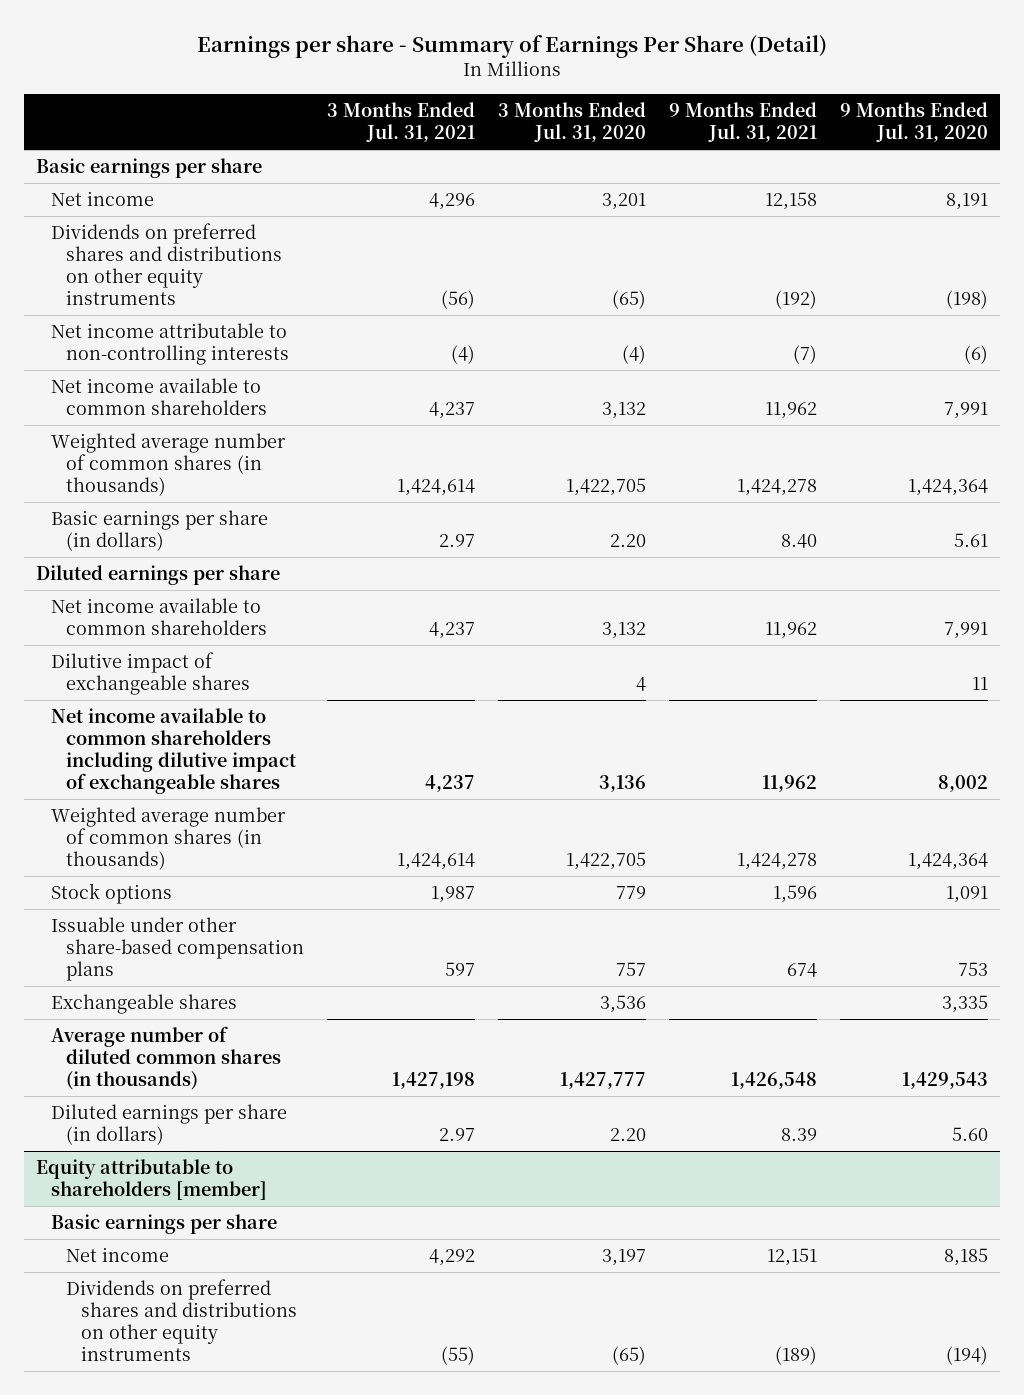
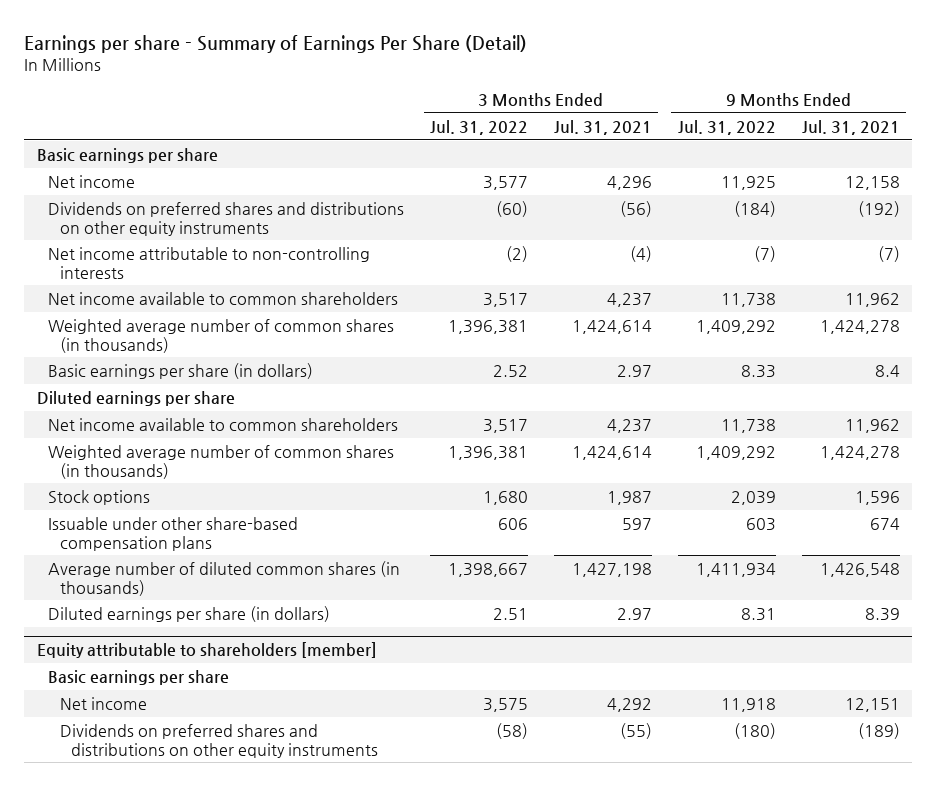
[498,102,647,143] 3 Months Ended Jul. 31, 2020 -> none
[840,102,989,143] 9 Months Ended Jul. 31, 2020 -> none
none -> [430,119,529,135] Jul. 31, 2022
none -> [677,119,776,135] Jul. 31, 2022
[781,533,818,548] 8.40 -> [874,364,900,377] 8.4
[50,651,250,695] Dilutive impact of exchangeable shares -> none
[50,707,296,794] Net income available to common shareholders including dilutive impact of exchangeable shares -> none
[50,993,237,1014] Exchangeable shares -> none

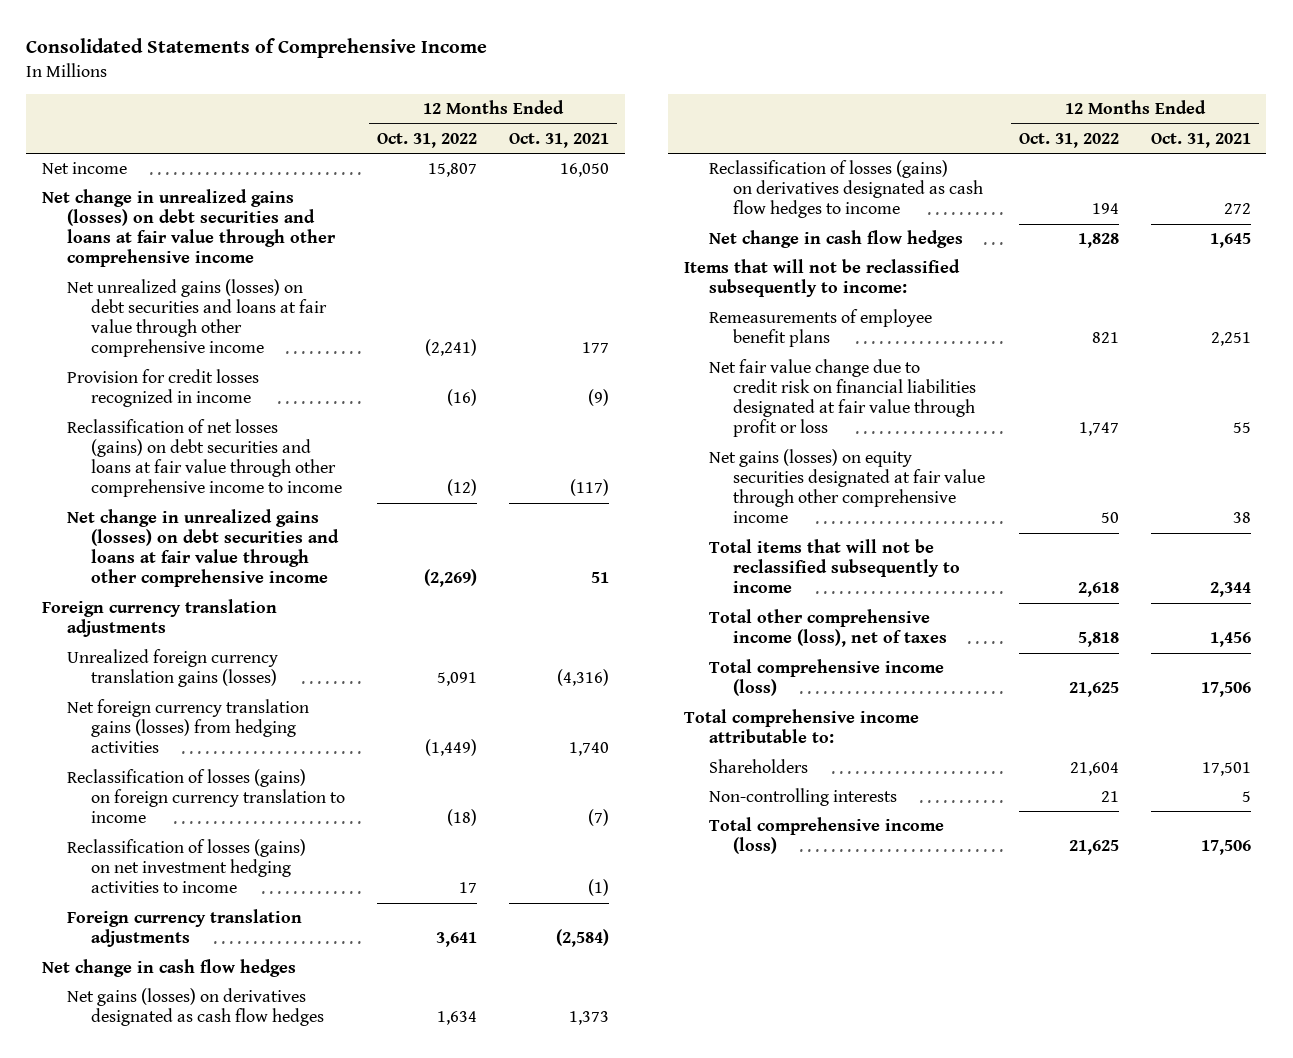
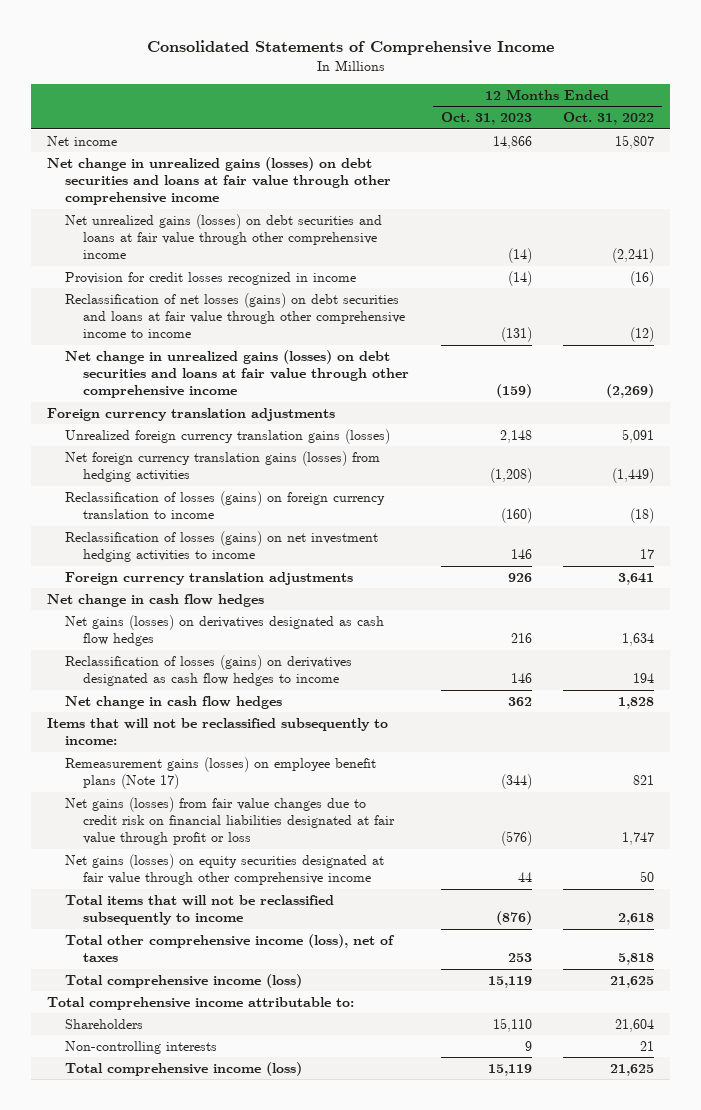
[508,132,609,148] Oct. 31, 2021 -> none
none -> [440,112,532,126] Oct. 31, 2023
[708,309,932,348] Remeasurements of employee benefit plans -> [64,756,376,790] Remeasurement gains (losses) on employee benefit plans (Note 17)
[708,359,977,438] Net fair value change due to credit risk on financial liabilities designated at fair value through profit or loss -> [64,796,395,846] Net gains (losses) from fair value changes due to credit risk on financial liabilities designated at fair value through profit or loss

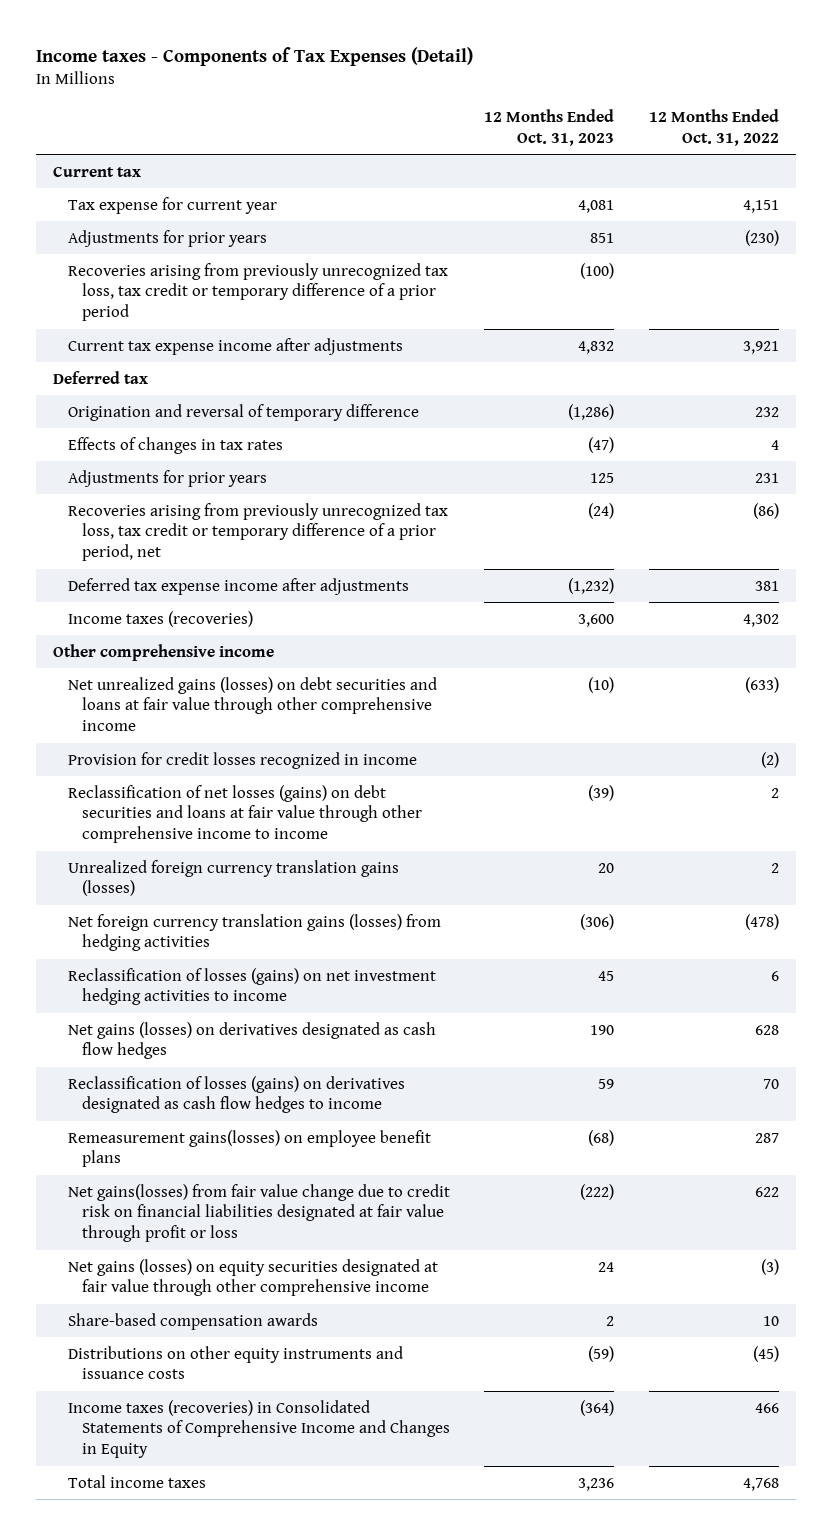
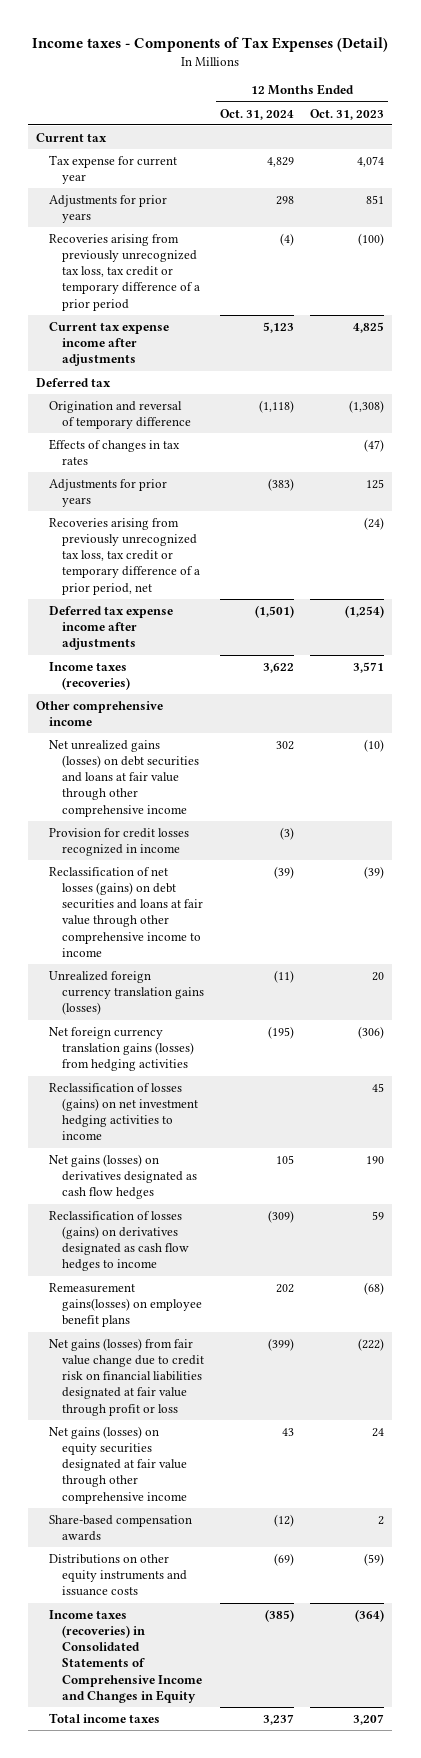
[648,109,779,146] 12 Months Ended Oct. 31, 2022 -> none
none -> [220,108,295,120] Oct. 31, 2024
[578,199,615,213] 4,081 -> [357,155,385,167] 4,074
[578,340,615,354] 4,832 -> [353,321,385,333] 4,825
[568,403,615,420] (1,286) -> [349,399,385,413] (1,308)
[568,577,615,594] (1,232) -> [345,604,385,618] (1,254)
[578,613,615,627] 3,600 -> [353,661,385,673] 3,571
[67,1183,450,1243] Net gains(losses) from fair value change due to credit risk on financial liabilities designated at fair value through profit or loss -> [49,1337,205,1416] Net gains (losses) from fair value change due to credit risk on financial liabilities designated at fair value through profit or loss
[578,1477,615,1491] 3,236 -> [353,1713,385,1725] 3,207

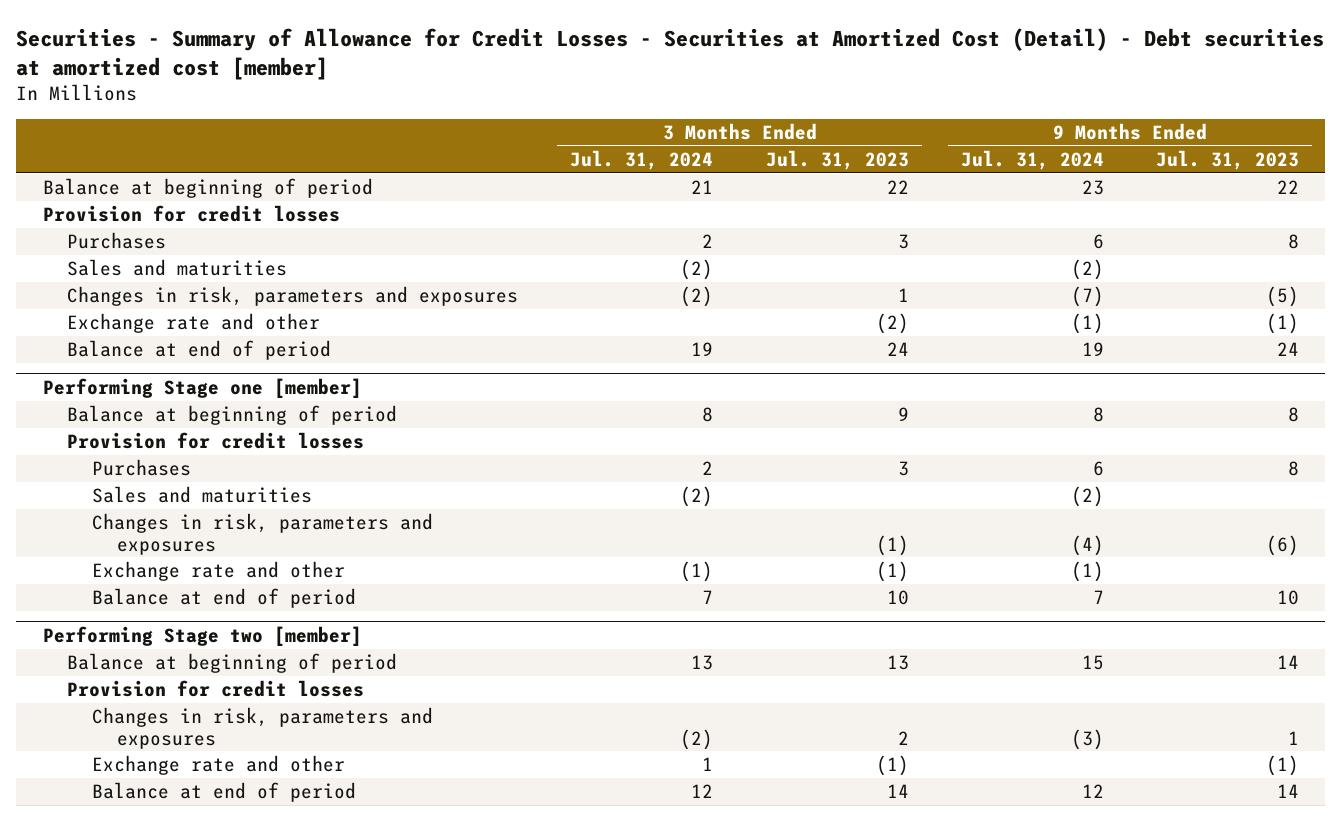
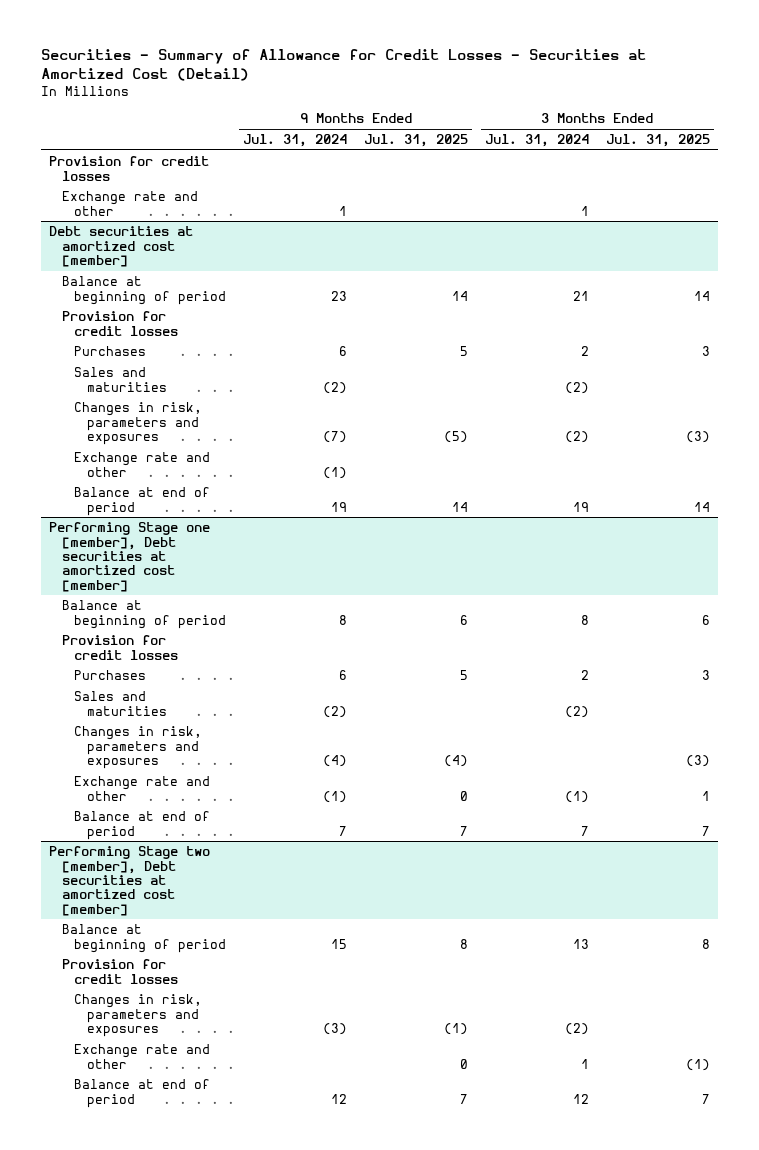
[16,27,1325,80] Securities - Summary of Allowance for Credit Losses - Securities at Amortized Cost (Detail) - Debt securities at amortized cost [member] -> [40,48,646,82] Securities - Summary of Allowance for Credit Losses - Securities at Amortized Cost (Detail)
[765,149,909,170] Jul. 31, 2023 -> none
[1156,149,1300,170] Jul. 31, 2023 -> none
none -> [364,134,469,148] Jul. 31, 2025
none -> [605,134,710,148] Jul. 31, 2025
none -> [49,156,210,181] Provision for credit losses
none -> [61,191,198,216] Exchange rate and other
none -> [49,226,194,267] Debt securities at amortized cost [member]
[42,377,362,398] Performing Stage one [member] -> none
none -> [49,522,211,592] Performing Stage one [member], Debt securities at amortized cost [member]
[42,625,362,646] Performing Stage two [member] -> none
none -> [49,846,211,916] Performing Stage two [member], Debt securities at amortized cost [member]

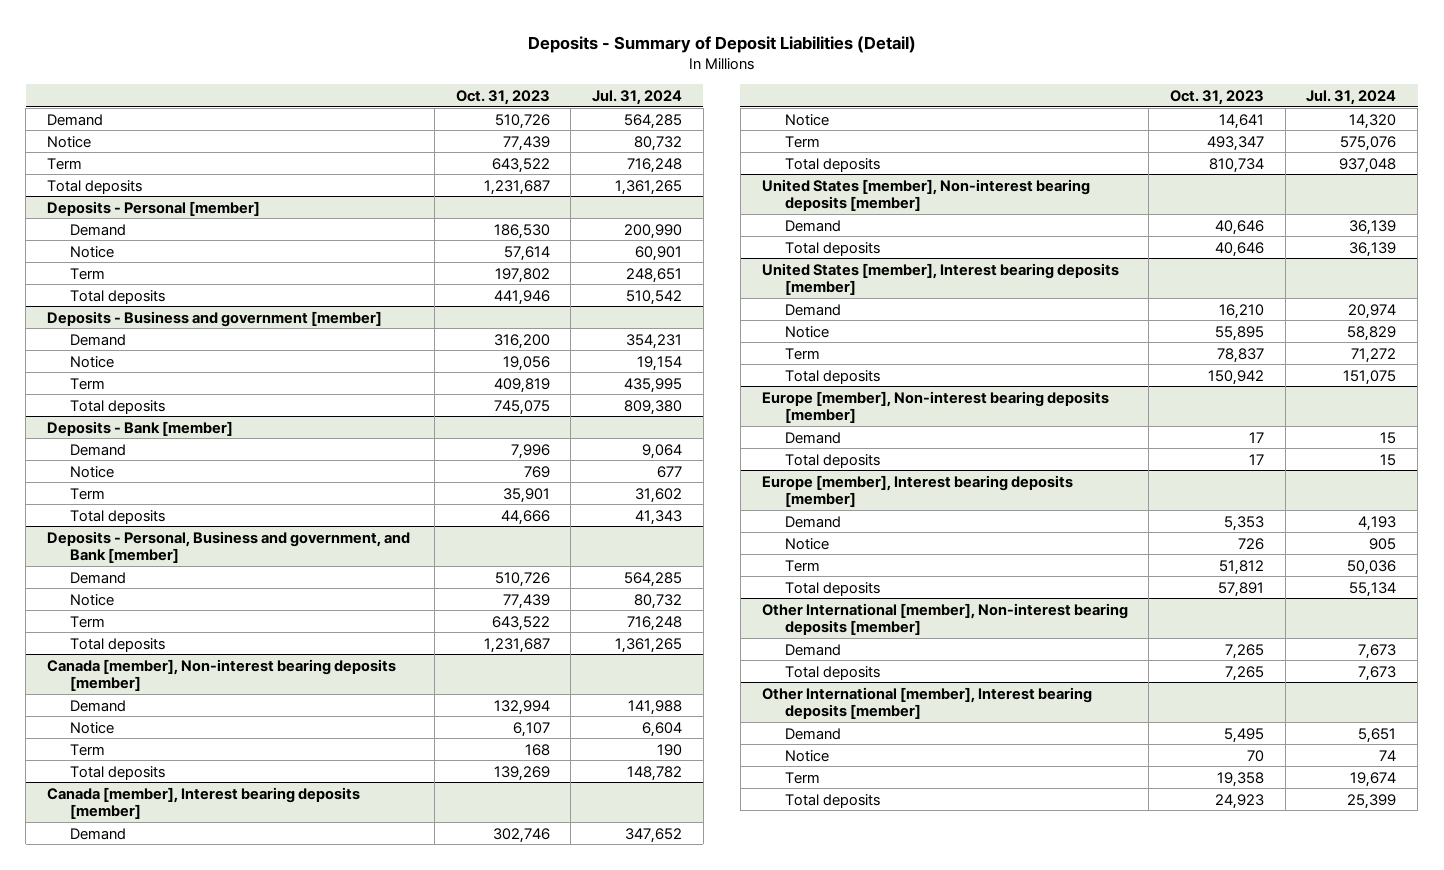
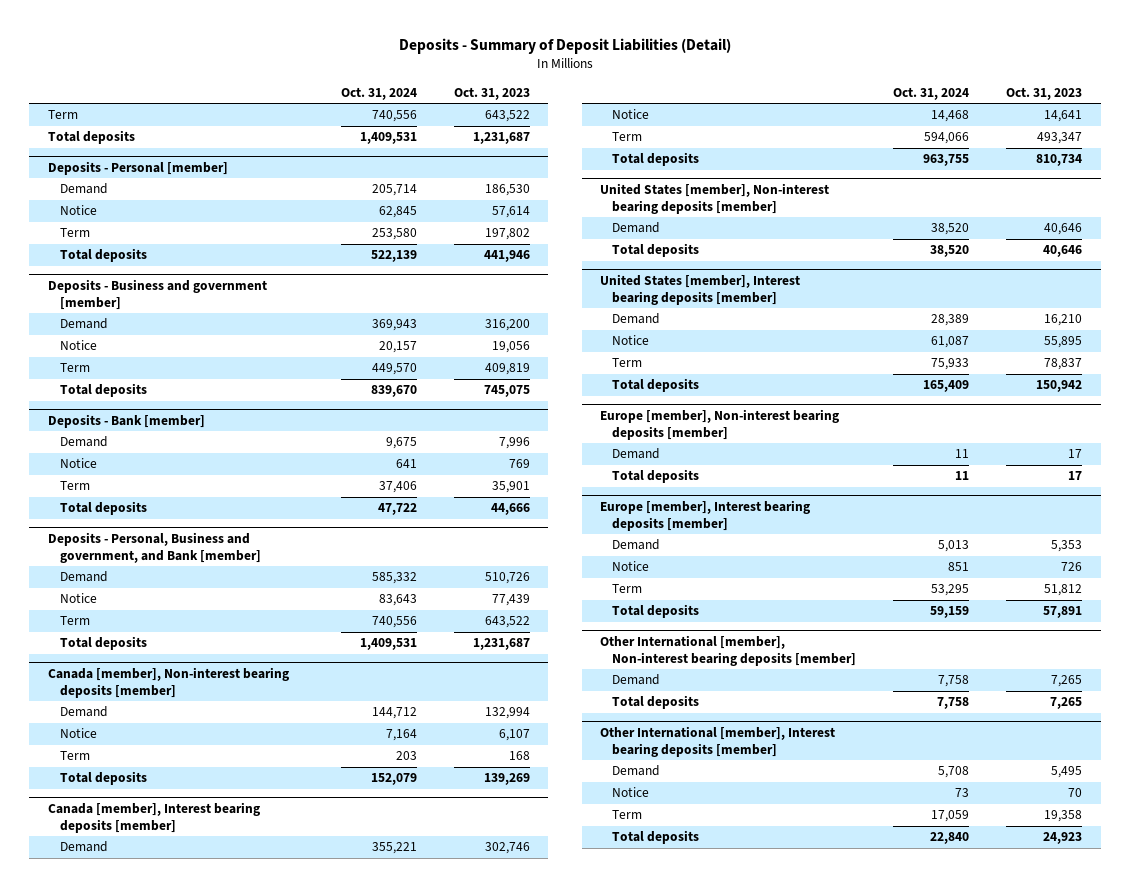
[591,89,682,105] Jul. 31, 2024 -> none
none -> [340,86,417,100] Oct. 31, 2024
[47,113,104,126] Demand -> none
[47,135,92,148] Notice -> none

